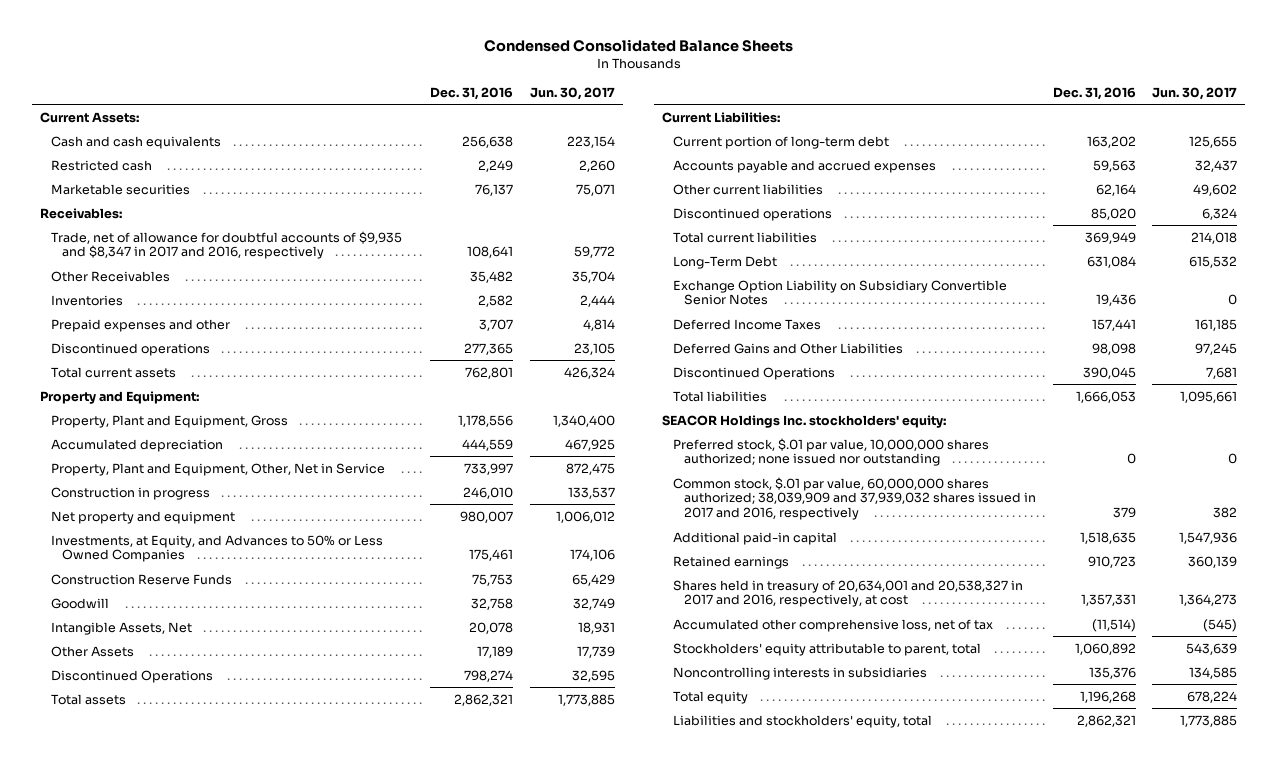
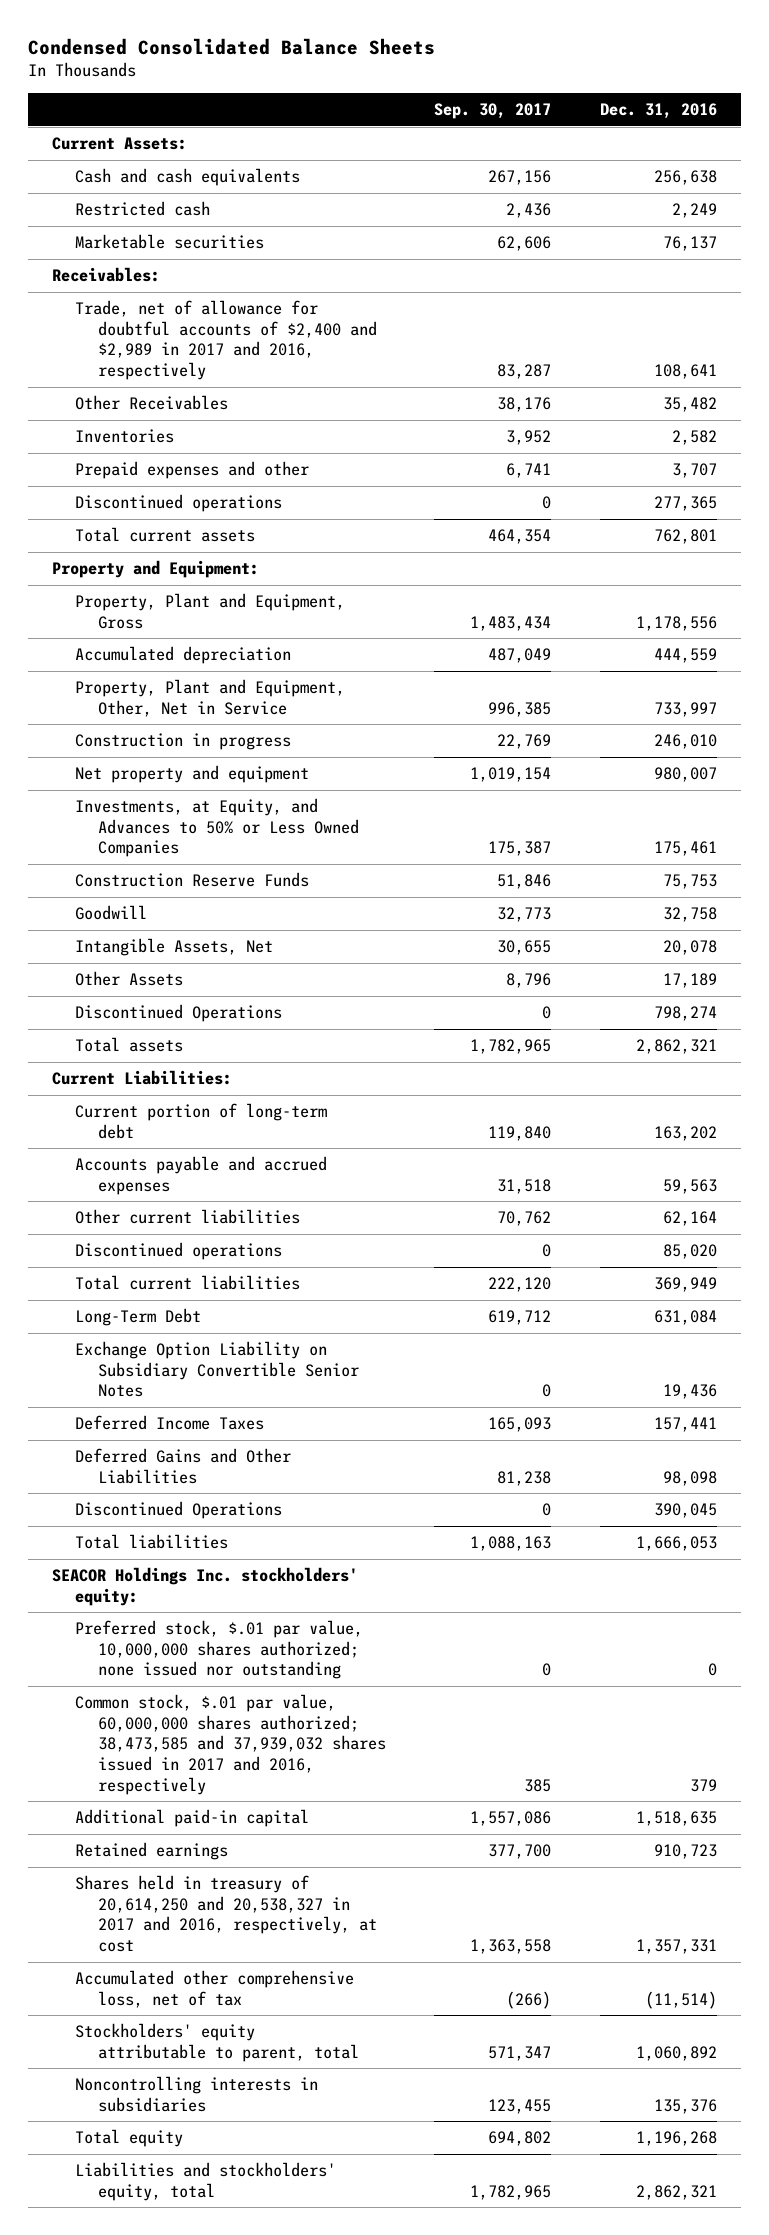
[529,86,615,100] Jun. 30, 2017 -> none
none -> [434,102,552,119] Sep. 30, 2017
[50,230,402,260] Trade, net of allowance for doubtful accounts of $9,935 and $8,347 in 2017 and 2016, respectively -> [75,300,378,381] Trade, net of allowance for doubtful accounts of $2,400 and $2,989 in 2017 and 2016, respectively
[673,476,1037,521] Common stock, $.01 par value, 60,000,000 shares authorized; 38,039,909 and 37,939,032 shares issued in 2017 and 2016, respectively -> [75,1694,387,1795] Common stock, $.01 par value, 60,000,000 shares authorized; 38,473,585 and 37,939,032 shares issued in 2017 and 2016, respectively
[673,579,1024,608] Shares held in treasury of 20,634,001 and 20,538,327 in 2017 and 2016, respectively, at cost -> [75,1875,378,1953] Shares held in treasury of 20,614,250 and 20,538,327 in 2017 and 2016, respectively, at cost

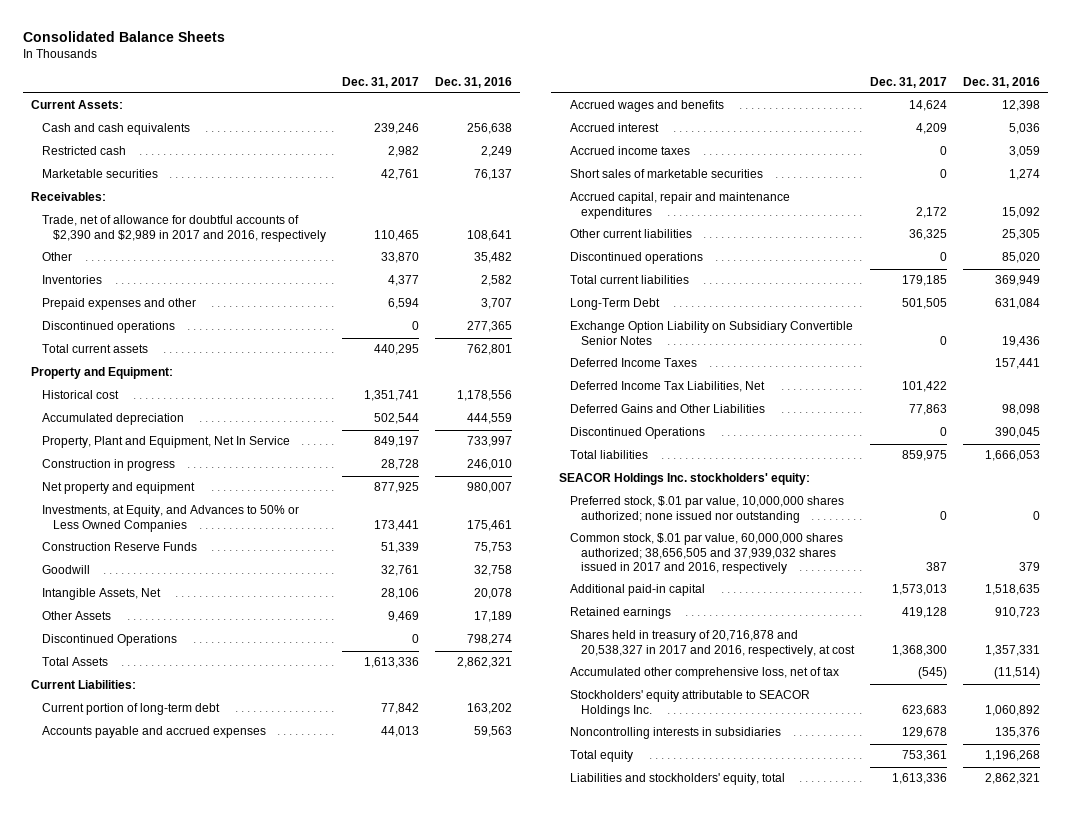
[27,37,435,55] Condensed Consolidated Balance Sheets -> [23,30,226,42] Consolidated Balance Sheets
[434,102,552,119] Sep. 30, 2017 -> none
none -> [342,76,420,88] Dec. 31, 2017
[75,300,378,381] Trade, net of allowance for doubtful accounts of $2,400 and $2,989 in 2017 and 2016, respectively -> [42,215,327,242] Trade, net of allowance for doubtful accounts of $2,390 and $2,989 in 2017 and 2016, respectively
[75,395,229,411] Other Receivables -> [42,252,73,262] Other
[75,593,346,629] Property, Plant and Equipment, Gross -> [42,390,120,400] Historical cost
[75,679,346,717] Property, Plant and Equipment, Other, Net in Service -> [42,436,291,449] Property, Plant and Equipment, Net In Service
[75,1037,184,1053] Total assets -> [42,657,109,667] Total Assets
none -> [569,100,724,113] Accrued wages and benefits
none -> [569,123,659,133] Accrued interest
none -> [569,146,690,156] Accrued income taxes
none -> [569,169,763,179] Short sales of marketable securities
none -> [569,192,790,219] Accrued capital, repair and maintenance expenditures
[662,1211,717,1227] 62,164 -> [1001,229,1040,241] 25,305
none -> [569,381,765,393] Deferred Income Tax Liabilities, Net
[75,1694,387,1795] Common stock, $.01 par value, 60,000,000 shares authorized; 38,473,585 and 37,939,032 shares issued in 2017 and 2016, respectively -> [569,533,843,574] Common stock, $.01 par value, 60,000,000 shares authorized; 38,656,505 and 37,939,032 shares issued in 2017 and 2016, respectively
[75,1875,378,1953] Shares held in treasury of 20,614,250 and 20,538,327 in 2017 and 2016, respectively, at cost -> [569,630,855,657] Shares held in treasury of 20,716,878 and 20,538,327 in 2017 and 2016, respectively, at cost
[75,2023,360,2062] Stockholders' equity attributable to parent, total -> [569,690,810,717] Stockholders' equity attributable to SEACOR Holdings Inc.

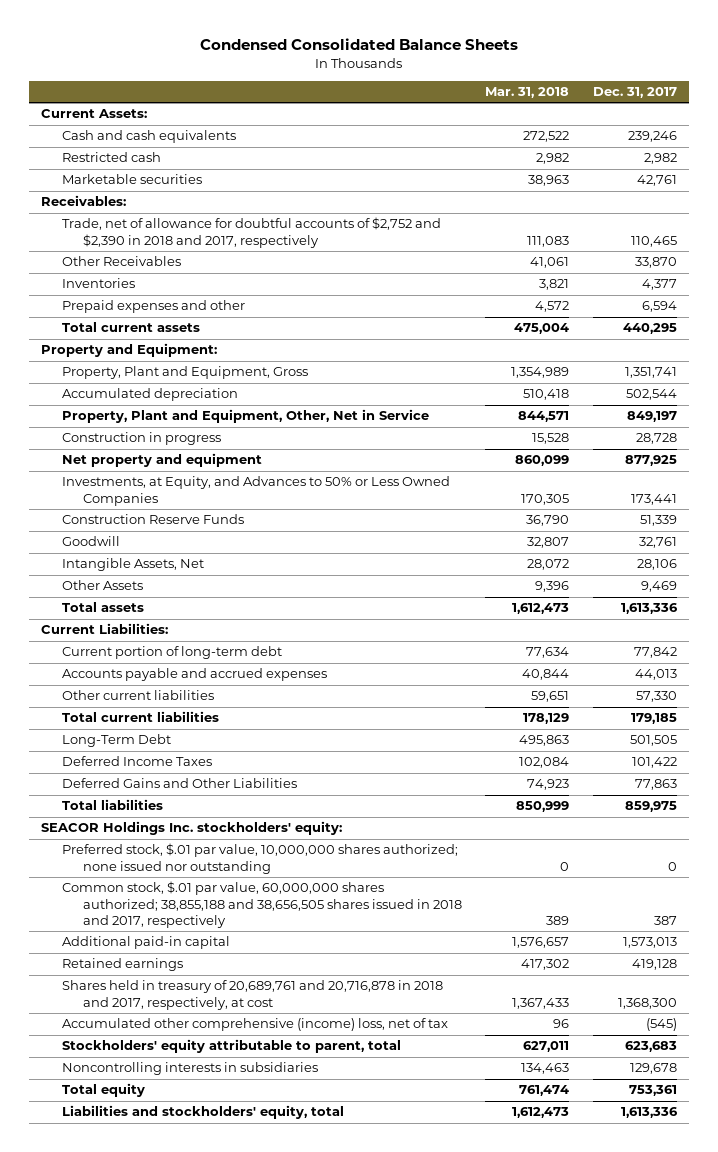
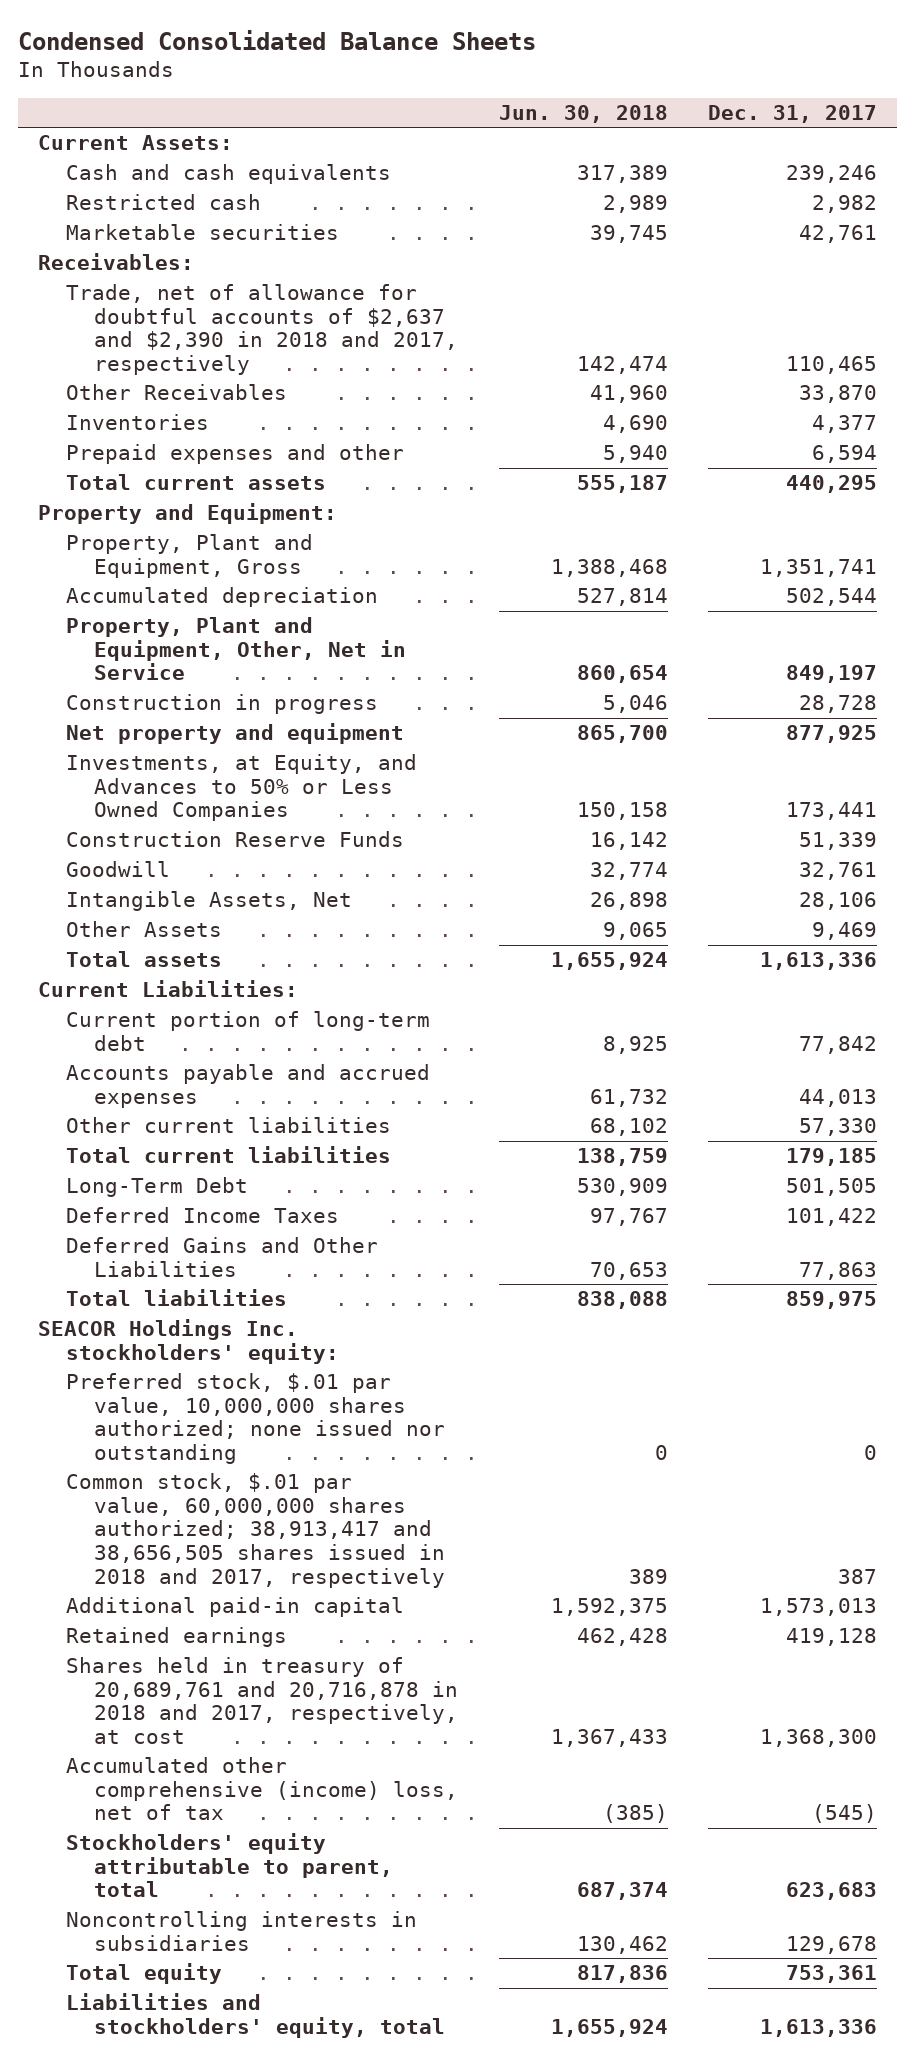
[485,87,570,99] Mar. 31, 2018 -> none
none -> [498,104,668,123] Jun. 30, 2018
[61,217,441,248] Trade, net of allowance for doubtful accounts of $2,752 and $2,390 in 2018 and 2017, respectively -> [66,284,458,376] Trade, net of allowance for doubtful accounts of $2,637 and $2,390 in 2018 and 2017, respectively
[61,881,462,928] Common stock, $.01 par value, 60,000,000 shares authorized; 38,855,188 and 38,656,505 shares issued in 2018 and 2017, respectively -> [66,1473,445,1588] Common stock, $.01 par value, 60,000,000 shares authorized; 38,913,417 and 38,656,505 shares issued in 2018 and 2017, respectively

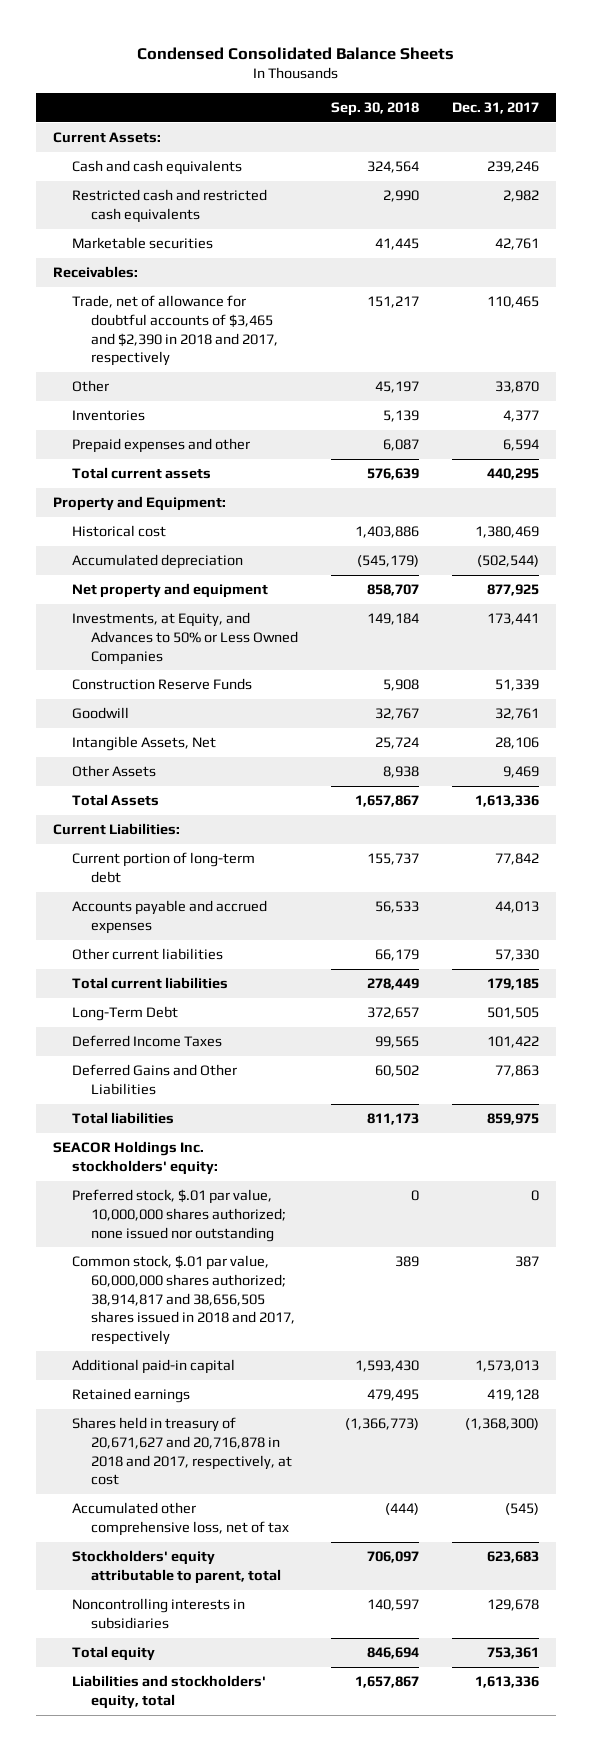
[498,104,668,123] Jun. 30, 2018 -> none
none -> [331,101,420,116] Sep. 30, 2018
[66,194,262,211] Restricted cash -> [71,189,267,223] Restricted cash and restricted cash equivalents
[66,284,458,376] Trade, net of allowance for doubtful accounts of $2,637 and $2,390 in 2018 and 2017, respectively -> [71,295,279,367] Trade, net of allowance for doubtful accounts of $3,465 and $2,390 in 2018 and 2017, respectively
[66,384,288,401] Other Receivables -> [71,380,109,393] Other
[66,534,314,578] Property, Plant and Equipment, Gross -> none
[66,617,406,681] Property, Plant and Equipment, Other, Net in Service -> none
[66,694,379,715] Construction in progress -> none
none -> [71,525,166,538] Historical cost
[786,588,878,607] 502,544 -> [477,555,540,568] (502,544)
[66,951,223,968] Total assets -> [71,794,159,807] Total Assets
[66,1473,445,1588] Common stock, $.01 par value, 60,000,000 shares authorized; 38,913,417 and 38,656,505 shares issued in 2018 and 2017, respectively -> [71,1255,296,1346] Common stock, $.01 par value, 60,000,000 shares authorized; 38,914,817 and 38,656,505 shares issued in 2018 and 2017, respectively
[66,1657,458,1745] Shares held in treasury of 20,689,761 and 20,716,878 in 2018 and 2017, respectively, at cost -> [71,1417,293,1486] Shares held in treasury of 20,671,627 and 20,716,878 in 2018 and 2017, respectively, at cost
[760,1729,878,1748] 1,368,300 -> [465,1418,540,1431] (1,368,300)
[66,1757,458,1821] Accumulated other comprehensive (income) loss, net of tax -> [71,1502,290,1536] Accumulated other comprehensive loss, net of tax

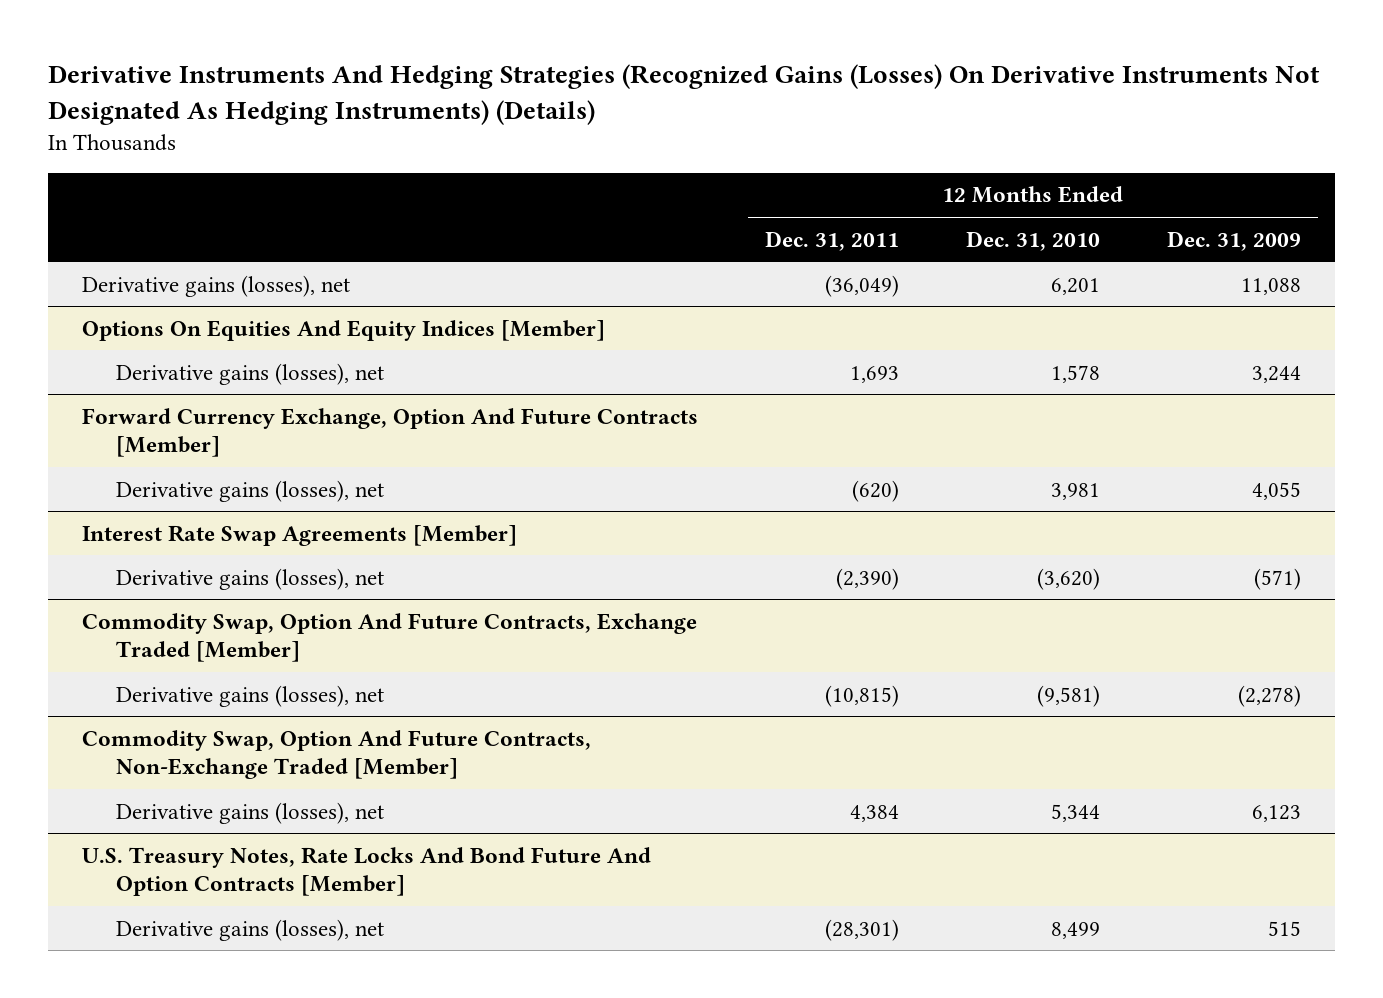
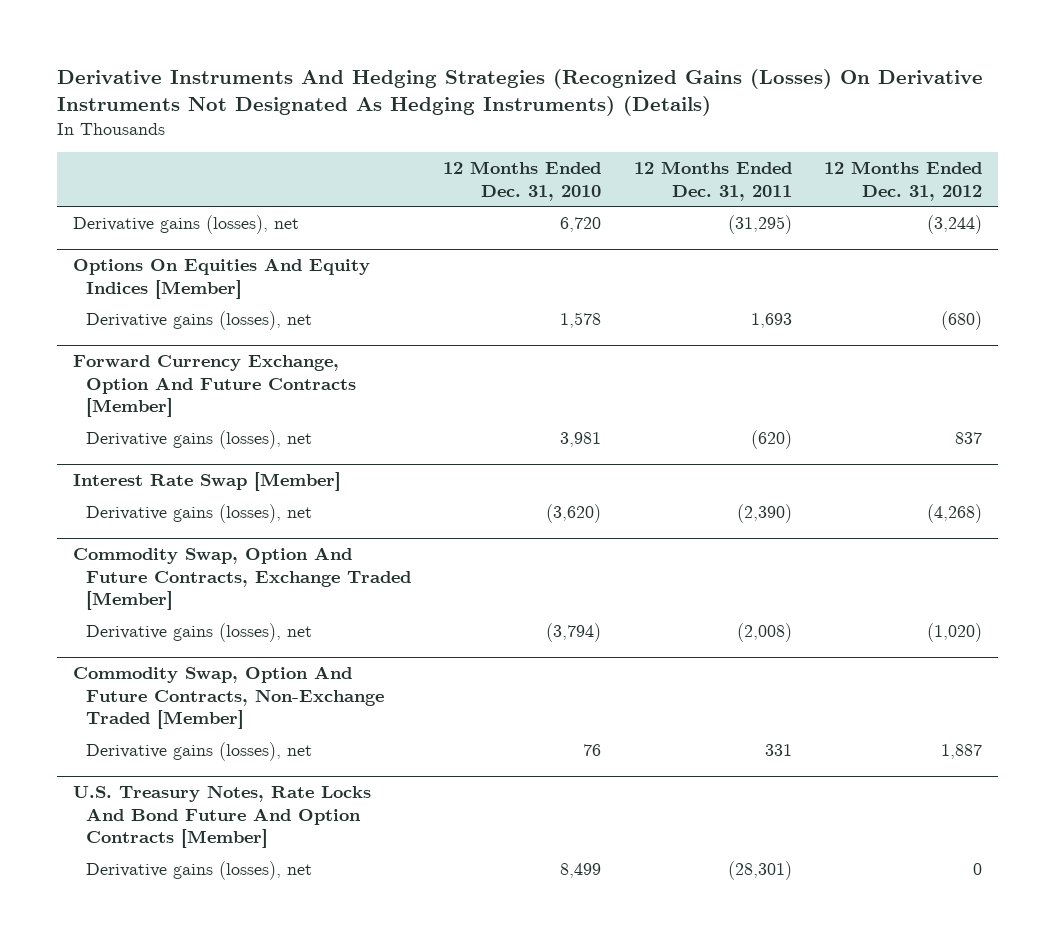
[1167,230,1302,251] Dec. 31, 2009 -> none
none -> [824,160,983,201] 12 Months Ended Dec. 31, 2012
[824,274,899,297] (36,049) -> [727,214,792,234] (31,295)
[1051,277,1101,295] 6,201 -> [560,216,602,232] 6,720
[81,524,517,546] Interest Rate Swap Agreements [Member] -> [73,472,342,492] Interest Rate Swap [Member]
[824,684,899,707] (10,815) -> [736,622,792,642] (2,008)
[1037,684,1101,707] (9,581) -> [546,622,602,642] (3,794)
[849,804,899,822] 4,384 -> [764,743,792,756] 331
[1051,803,1101,822] 5,344 -> [583,743,602,756] 76

